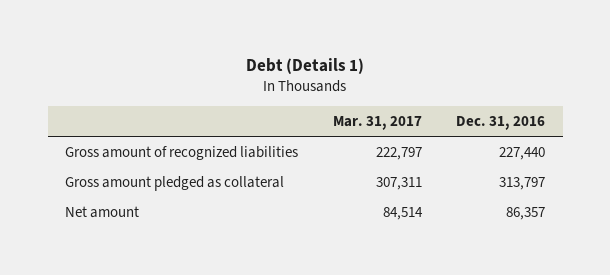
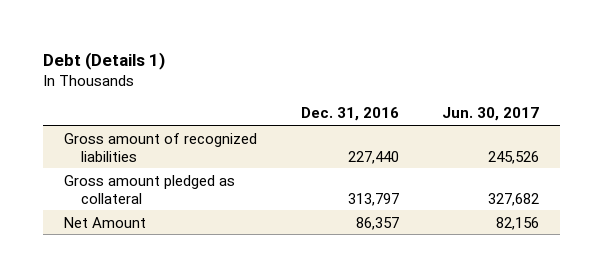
[332,115,422,130] Mar. 31, 2017 -> none
none -> [441,107,539,122] Jun. 30, 2017
[64,206,139,219] Net amount -> [64,216,147,228] Net Amount

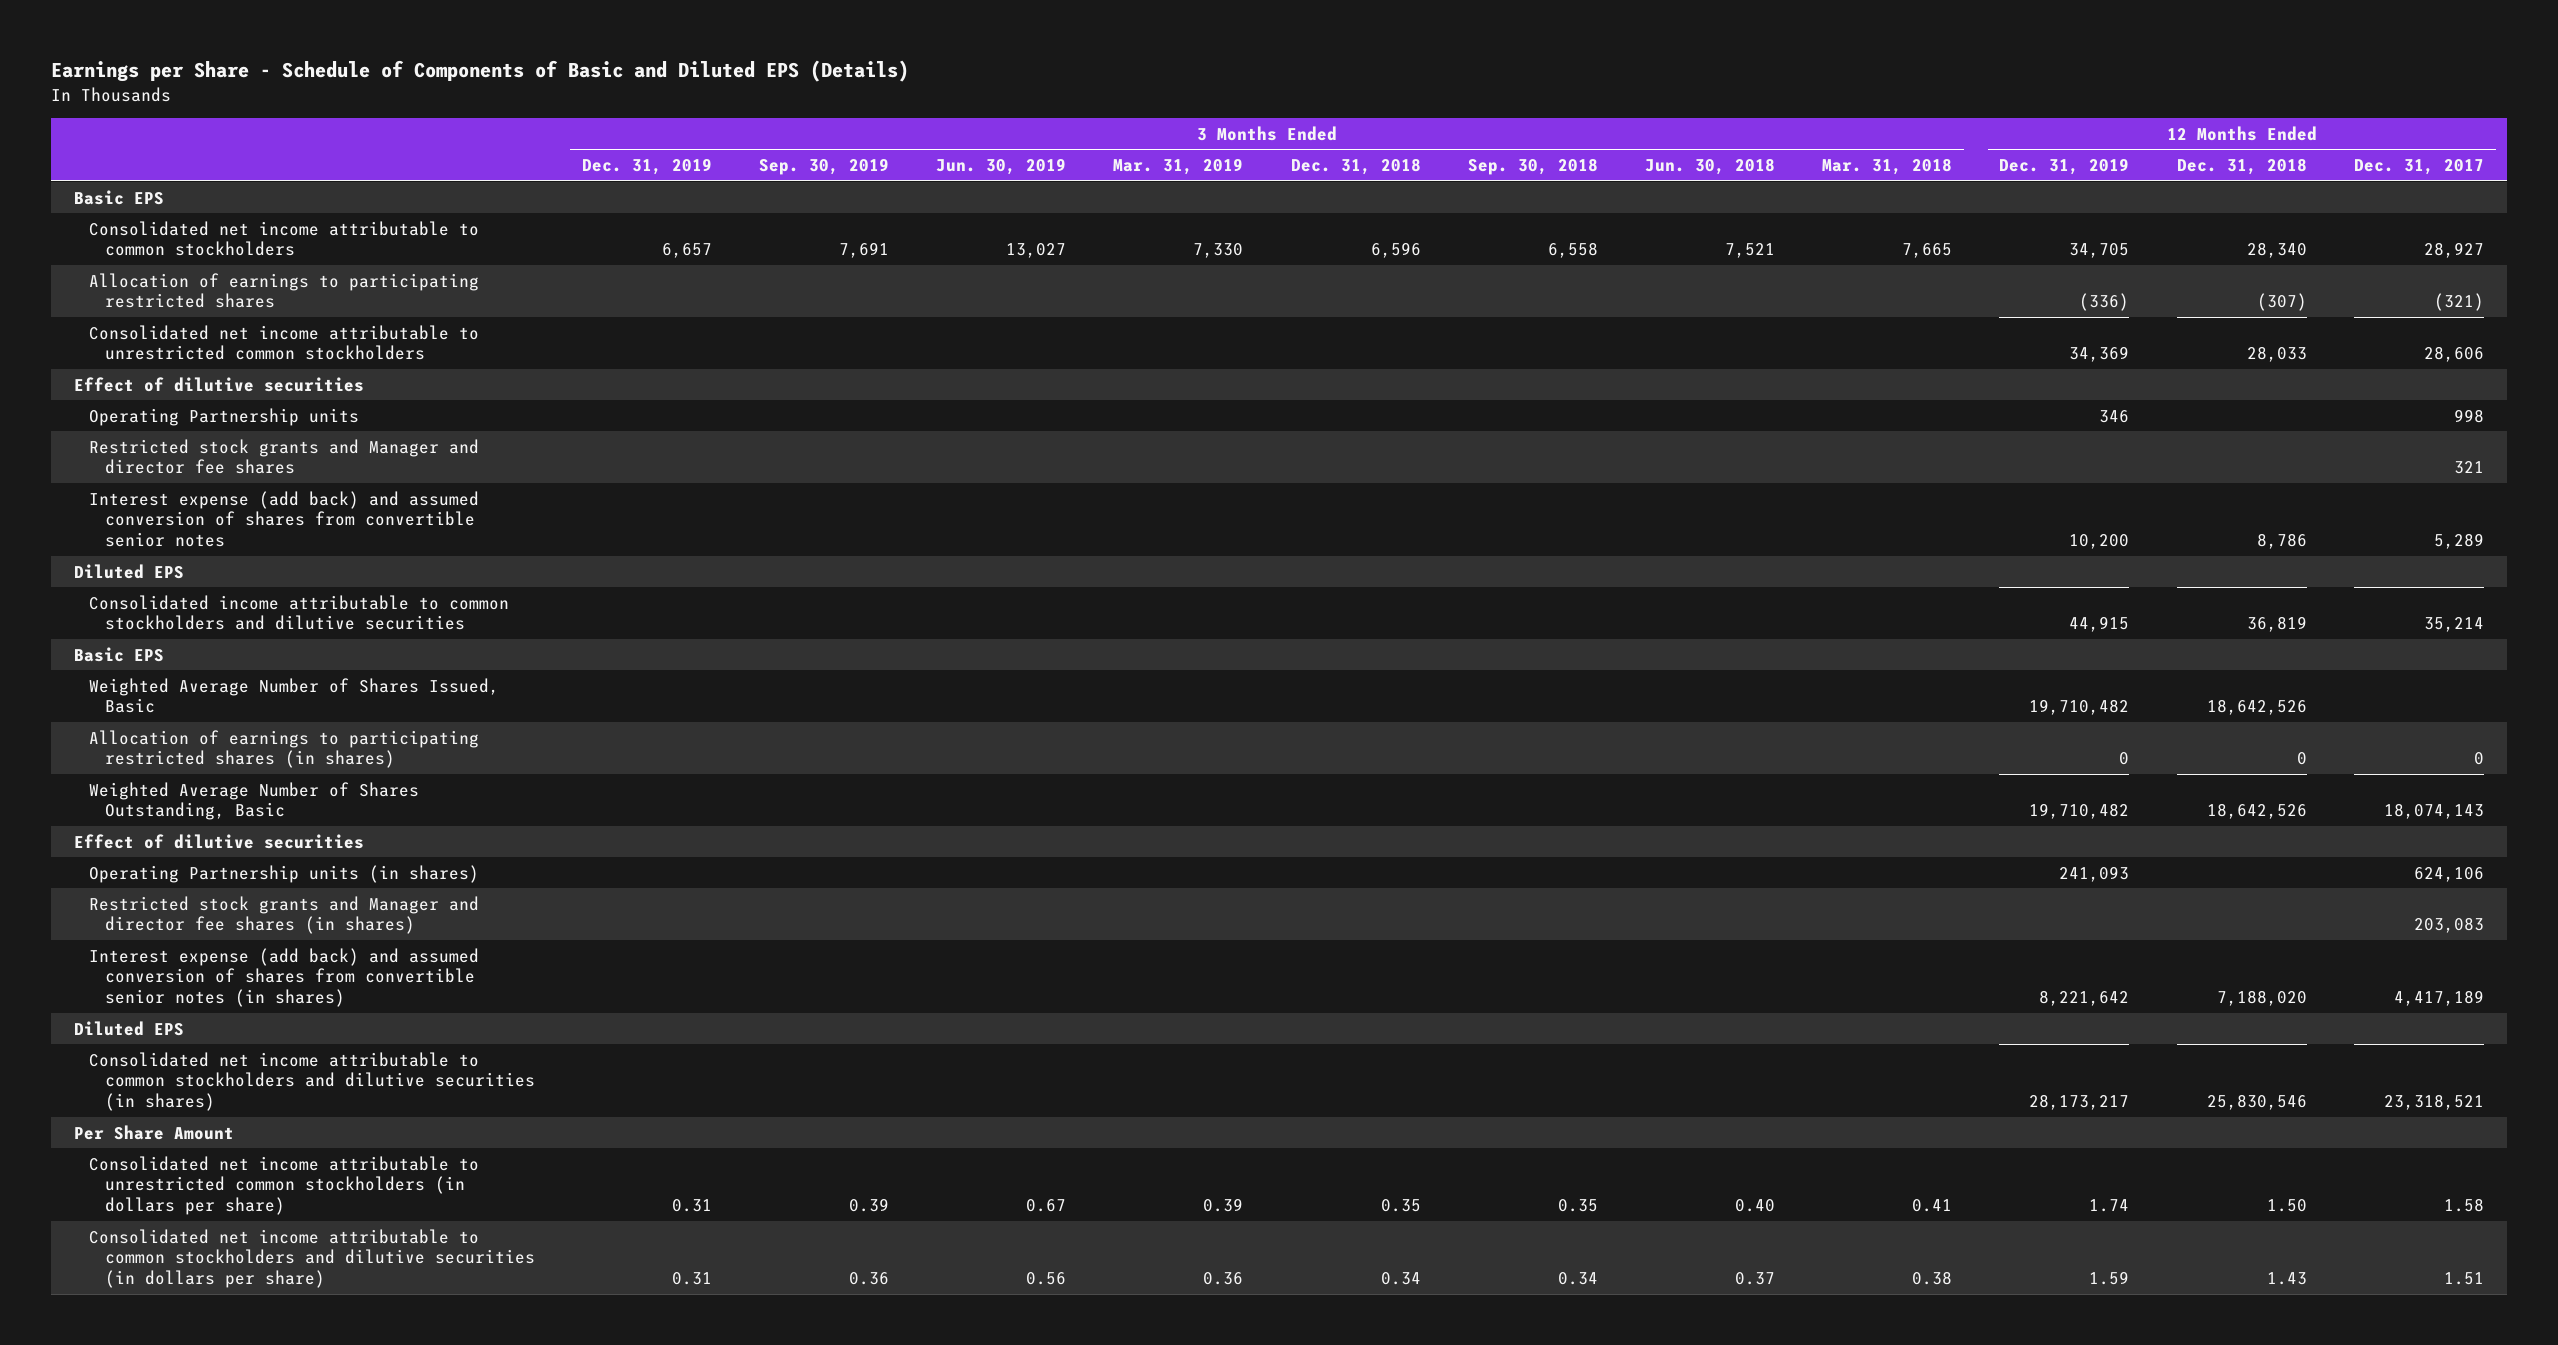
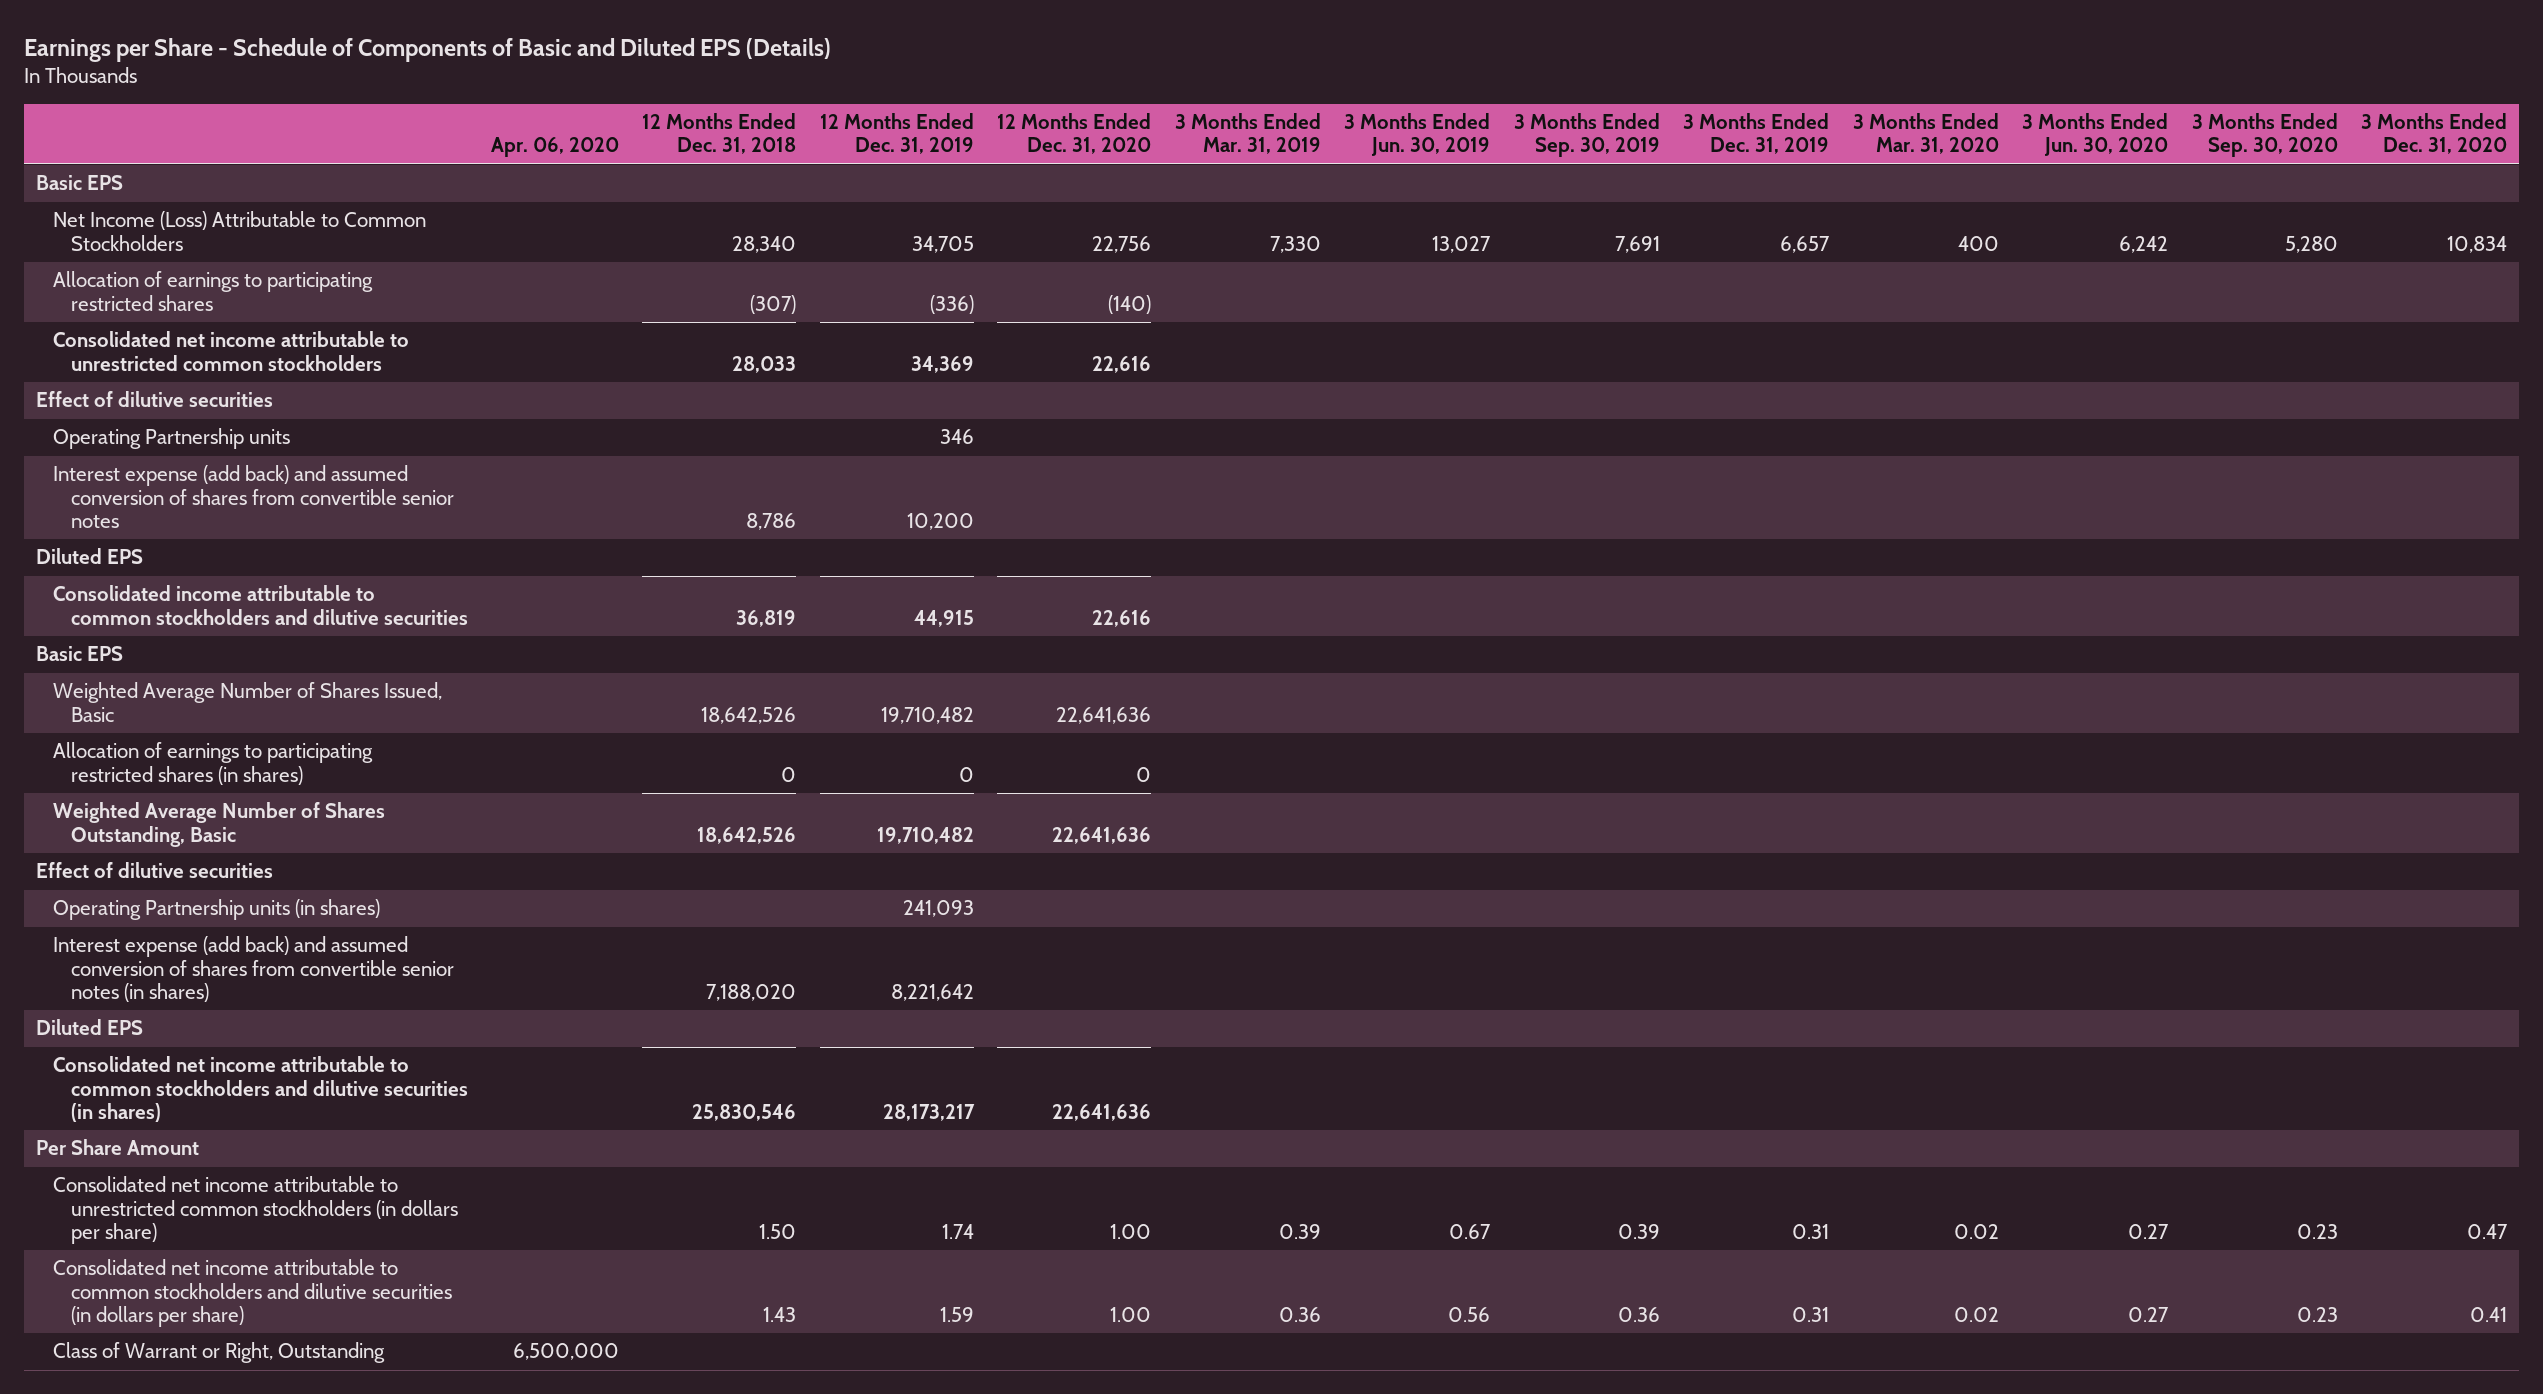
[1290,157,1421,175] Dec. 31, 2018 -> none
[1467,157,1598,175] Sep. 30, 2018 -> none
[1644,157,1775,175] Jun. 30, 2018 -> none
[1822,157,1953,175] Mar. 31, 2018 -> none
[2353,158,2484,175] Dec. 31, 2017 -> none
none -> [490,137,619,158] Apr. 06, 2020
none -> [997,113,1152,155] 12 Months Ended Dec. 31, 2020
none -> [1852,113,1999,155] 3 Months Ended Mar. 31, 2020
none -> [2022,113,2169,157] 3 Months Ended Jun. 30, 2020
none -> [2191,113,2338,158] 3 Months Ended Sep. 30, 2020
none -> [2360,113,2507,155] 3 Months Ended Dec. 31, 2020
[89,220,480,257] Consolidated net income attributable to common stockholders -> [53,211,427,251] Net Income (Loss) Attributable to Common Stockholders
[89,438,480,475] Restricted stock grants and Manager and director fee shares -> none
[89,895,480,935] Restricted stock grants and Manager and director fee shares (in shares) -> none
none -> [53,1342,386,1364] Class of Warrant or Right, Outstanding

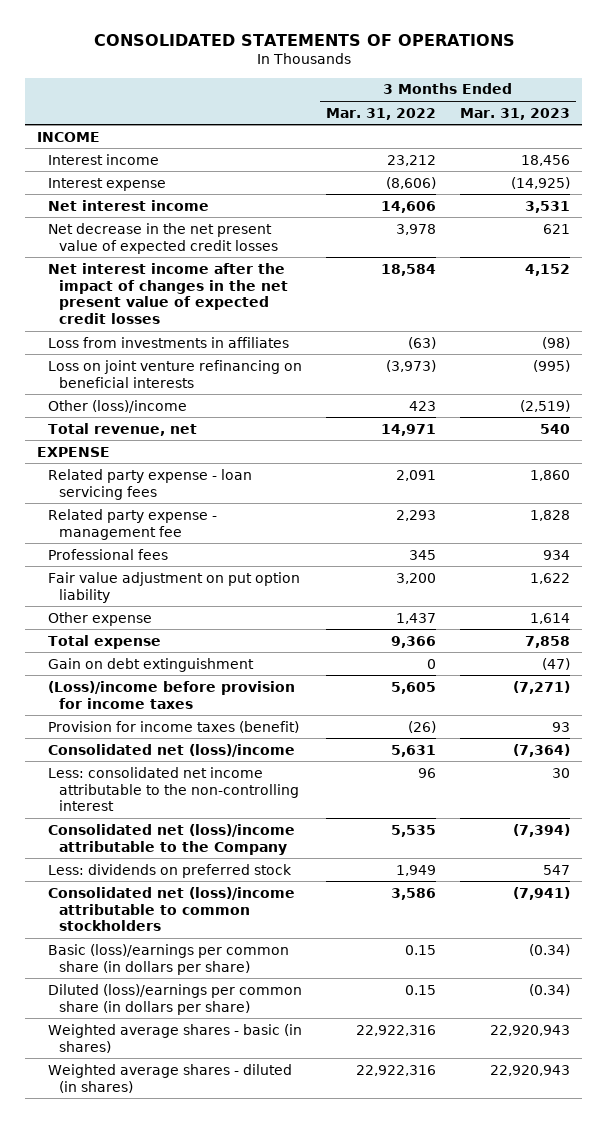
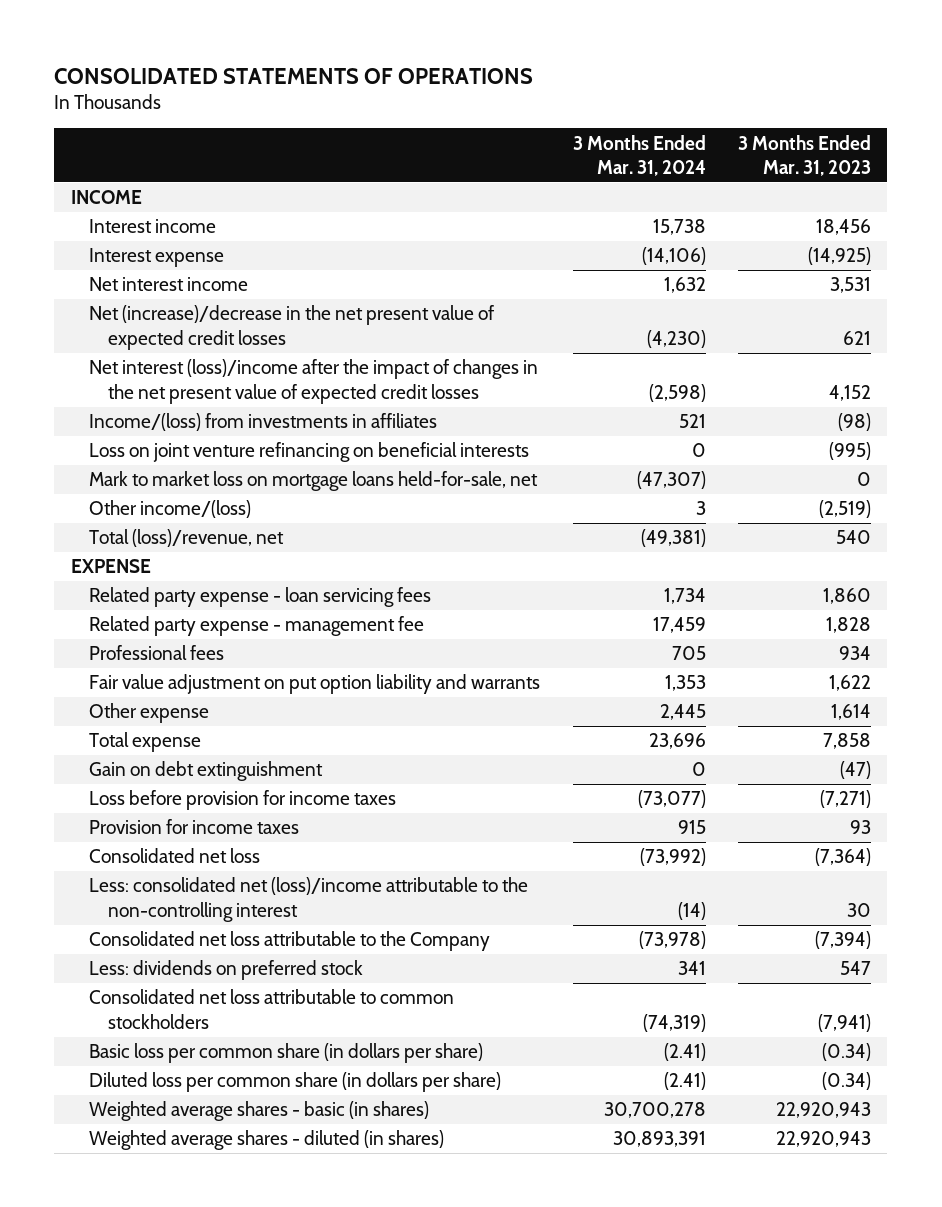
[325,107,436,120] Mar. 31, 2022 -> none
none -> [572,134,706,176] 3 Months Ended Mar. 31, 2024
[47,222,278,254] Net decrease in the net present value of expected credit losses -> [89,305,496,350] Net (increase)/decrease in the net present value of expected credit losses
[47,262,288,325] Net interest income after the impact of changes in the net present value of expected credit losses -> [89,359,539,404] Net interest (loss)/income after the impact of changes in the net present value of expected credit losses
[47,336,289,348] Loss from investments in affiliates -> [89,413,438,432] Income/(loss) from investments in affiliates
none -> [89,471,539,492] Mark to market loss on mortgage loans held-for-sale, net
[47,399,187,413] Other (loss)/income -> [89,500,252,519] Other income/(loss)
[47,422,197,436] Total revenue, net -> [89,529,285,548] Total (loss)/revenue, net
[47,571,300,603] Fair value adjustment on put option liability -> [89,674,541,695] Fair value adjustment on put option liability and warrants
[47,680,295,709] (Loss)/income before provision for income taxes -> [89,790,397,811] Loss before provision for income taxes
[47,720,299,733] Provision for income taxes (benefit) -> [89,819,300,835] Provision for income taxes
[47,743,295,757] Consolidated net (loss)/income -> [89,848,261,864] Consolidated net loss
[47,766,299,812] Less: consolidated net income attributable to the non-controlling interest -> [89,877,529,922] Less: consolidated net (loss)/income attributable to the non-controlling interest
[47,823,295,855] Consolidated net (loss)/income attributable to the Company -> [89,931,491,952] Consolidated net loss attributable to the Company
[47,886,295,932] Consolidated net (loss)/income attributable to common stockholders -> [89,989,455,1029] Consolidated net loss attributable to common stockholders
[47,943,289,975] Basic (loss)/earnings per common share (in dollars per share) -> [89,1043,484,1064] Basic loss per common share (in dollars per share)
[47,983,302,1015] Diluted (loss)/earnings per common share (in dollars per share) -> [89,1072,502,1093] Diluted loss per common share (in dollars per share)

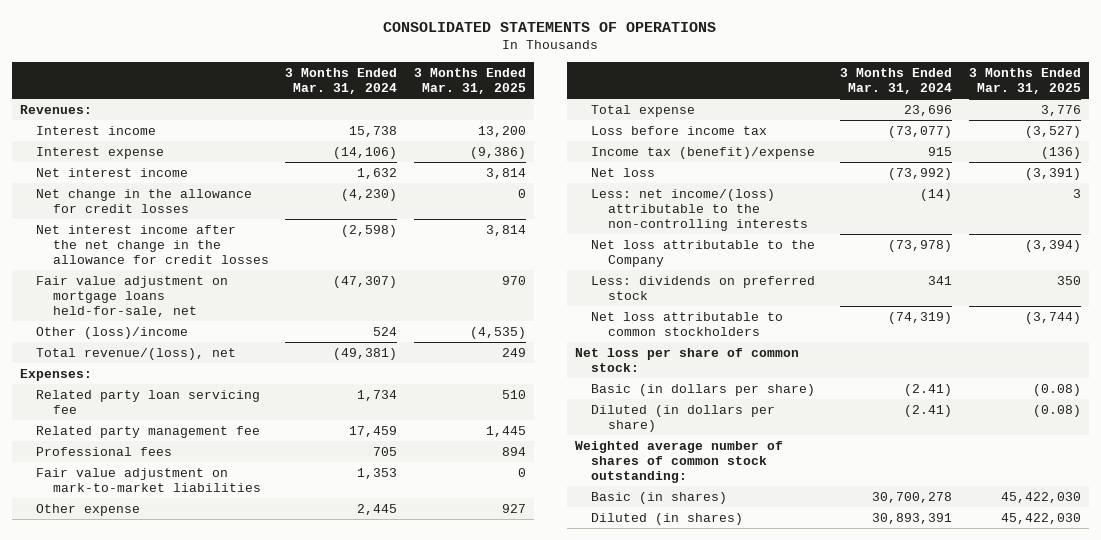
[737,134,871,176] 3 Months Ended Mar. 31, 2023 -> none
none -> [413,67,526,95] 3 Months Ended Mar. 31, 2025
[70,190,142,205] INCOME -> [19,104,92,114] Revenues:
[89,413,438,432] Income/(loss) from investments in affiliates -> none
[89,442,530,463] Loss on joint venture refinancing on beneficial interests -> none
[89,305,496,350] Net (increase)/decrease in the net present value of expected credit losses -> [36,188,253,213] Net change in the allowance for credit losses
[89,359,539,404] Net interest (loss)/income after the impact of changes in the net present value of expected credit losses -> [36,224,269,265] Net interest income after the net change in the allowance for credit losses
[89,471,539,492] Mark to market loss on mortgage loans held-for-sale, net -> [36,275,229,318] Fair value adjustment on mortgage loans held-for-sale, net
[89,500,252,519] Other income/(loss) -> [36,326,189,339] Other (loss)/income
[695,501,706,516] 3 -> [373,326,398,336] 524
[89,529,285,548] Total (loss)/revenue, net -> [36,347,237,360] Total revenue/(loss), net
[70,559,151,574] EXPENSE -> [19,368,92,381] Expenses:
[89,587,432,608] Related party expense - loan servicing fees -> [36,389,261,414] Related party loan servicing fee
[89,616,425,637] Related party expense - management fee -> [36,425,261,438] Related party management fee
[89,674,541,695] Fair value adjustment on put option liability and warrants -> [36,467,261,492] Fair value adjustment on mark-to-market liabilities
[89,761,324,782] Gain on debt extinguishment -> none
[89,790,397,811] Loss before provision for income taxes -> [591,125,768,135] Loss before income tax
[89,819,300,835] Provision for income taxes -> [591,146,816,159] Income tax (benefit)/expense
[89,848,261,864] Consolidated net loss -> [591,167,656,177] Net loss
[89,877,529,922] Less: consolidated net (loss)/income attributable to the non-controlling interest -> [591,188,808,232] Less: net income/(loss) attributable to the non-controlling interests
[89,931,491,952] Consolidated net loss attributable to the Company -> [591,239,816,267] Net loss attributable to the Company
[89,989,455,1029] Consolidated net loss attributable to common stockholders -> [591,311,784,336] Net loss attributable to common stockholders
none -> [574,347,799,372] Net loss per share of common stock:
[89,1043,484,1064] Basic loss per common share (in dollars per share) -> [591,383,816,396] Basic (in dollars per share)
[89,1072,502,1093] Diluted loss per common share (in dollars per share) -> [591,404,776,432] Diluted (in dollars per share)
none -> [574,440,783,484] Weighted average number of shares of common stock outstanding:
[89,1101,430,1122] Weighted average shares - basic (in shares) -> [591,491,728,504] Basic (in shares)
[89,1130,445,1151] Weighted average shares - diluted (in shares) -> [591,512,744,525] Diluted (in shares)

